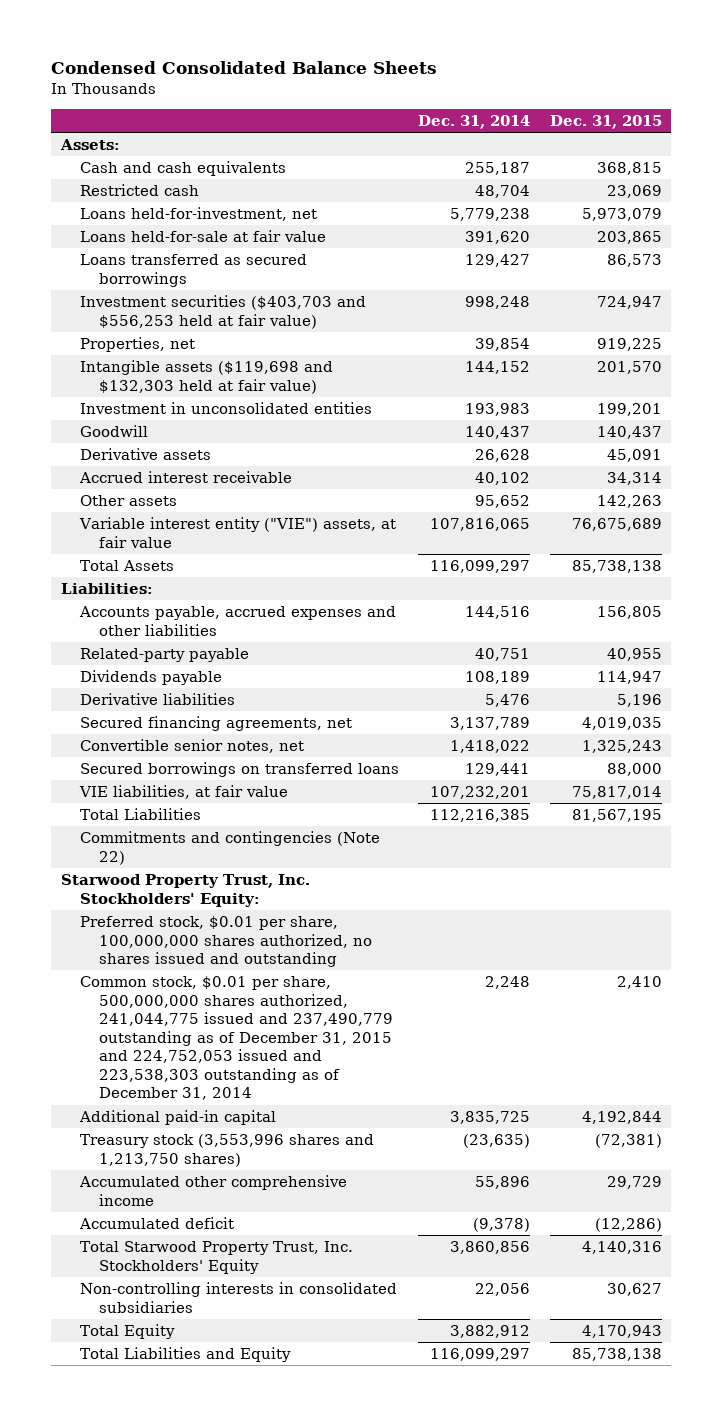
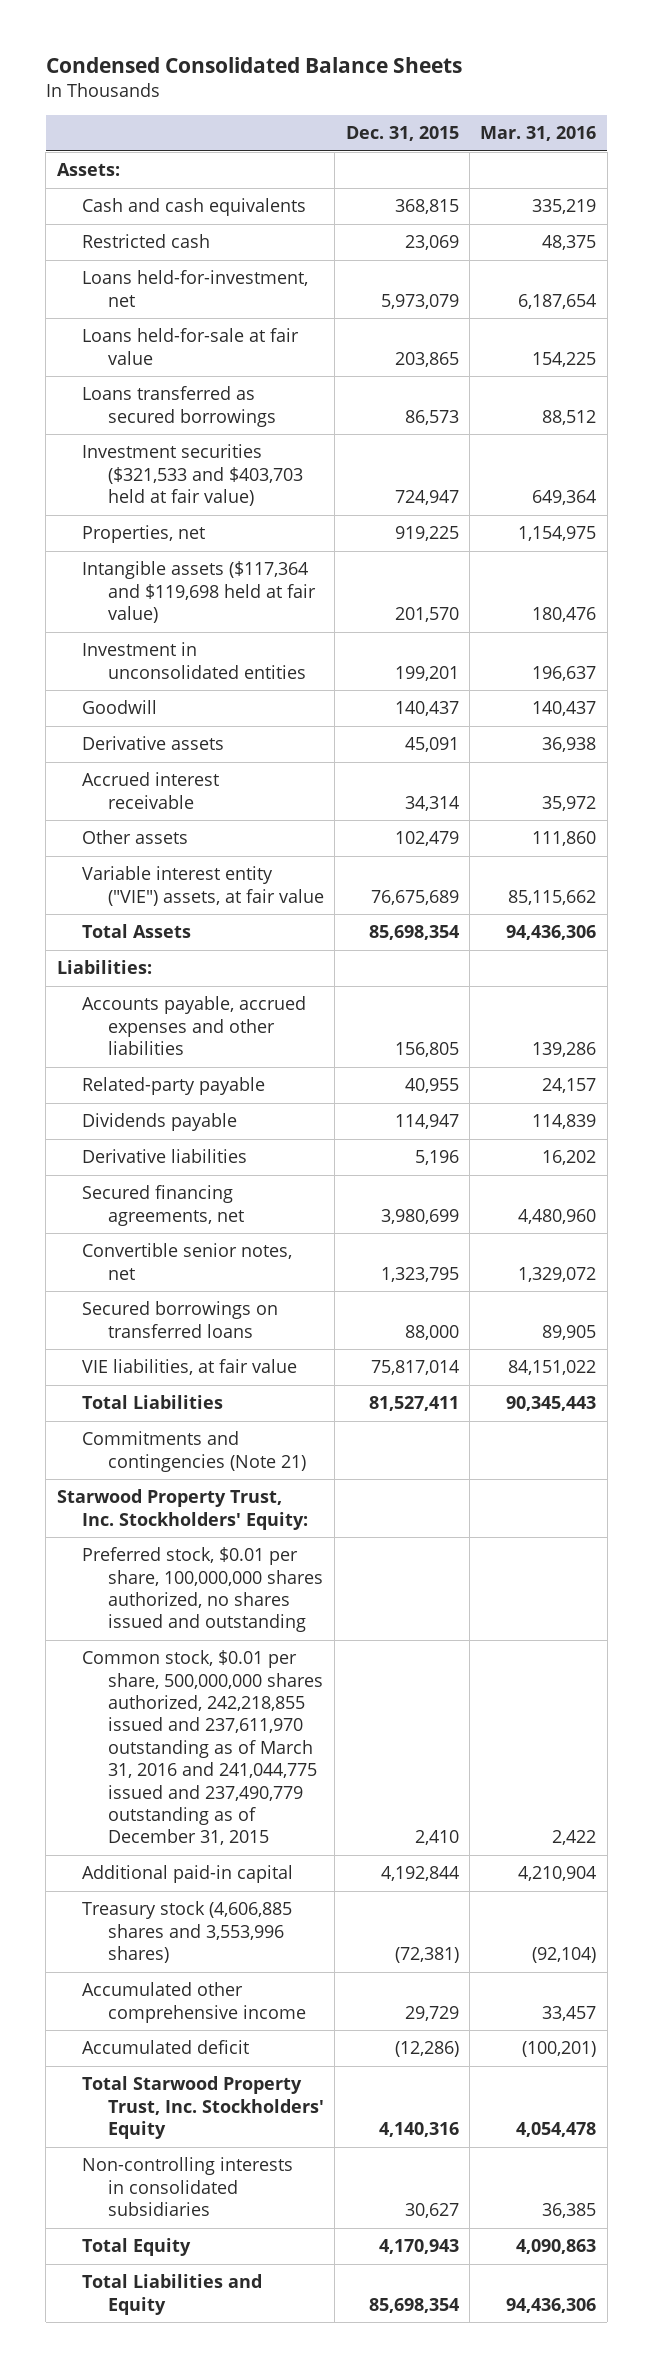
[418,115,531,130] Dec. 31, 2014 -> none
none -> [480,126,597,142] Mar. 31, 2016
[79,294,366,329] Investment securities ($403,703 and $556,253 held at fair value) -> [82,444,303,507] Investment securities ($321,533 and $403,703 held at fair value)
[79,359,333,394] Intangible assets ($119,698 and $132,303 held at fair value) -> [82,561,316,624] Intangible assets ($117,364 and $119,698 held at fair value)
[596,494,662,508] 142,263 -> [394,831,459,847] 102,479
[571,559,662,573] 85,738,138 -> [368,925,459,941] 85,698,354
[581,716,662,730] 4,019,035 -> [380,1208,459,1224] 3,980,699
[581,739,662,753] 1,325,243 -> [380,1266,459,1282] 1,323,795
[571,808,662,822] 81,567,195 -> [368,1396,459,1412] 81,527,411
[79,830,380,865] Commitments and contingencies (Note 22) -> [82,1431,306,1472] Commitments and contingencies (Note 21)
[79,975,393,1101] Common stock, $0.01 per share, 500,000,000 shares authorized, 241,044,775 issued and 237,490,779 outstanding as of December 31, 2015 and 224,752,053 issued and 223,538,303 outstanding as of December 31, 2014 -> [82,1650,323,1846] Common stock, $0.01 per share, 500,000,000 shares authorized, 242,218,855 issued and 237,611,970 outstanding as of March 31, 2016 and 241,044,775 issued and 237,490,779 outstanding as of December 31, 2015
[79,1133,374,1167] Treasury stock (3,553,996 shares and 1,213,750 shares) -> [82,1901,293,1964] Treasury stock (4,606,885 shares and 3,553,996 shares)
[571,1347,662,1361] 85,738,138 -> [368,2297,459,2313] 85,698,354

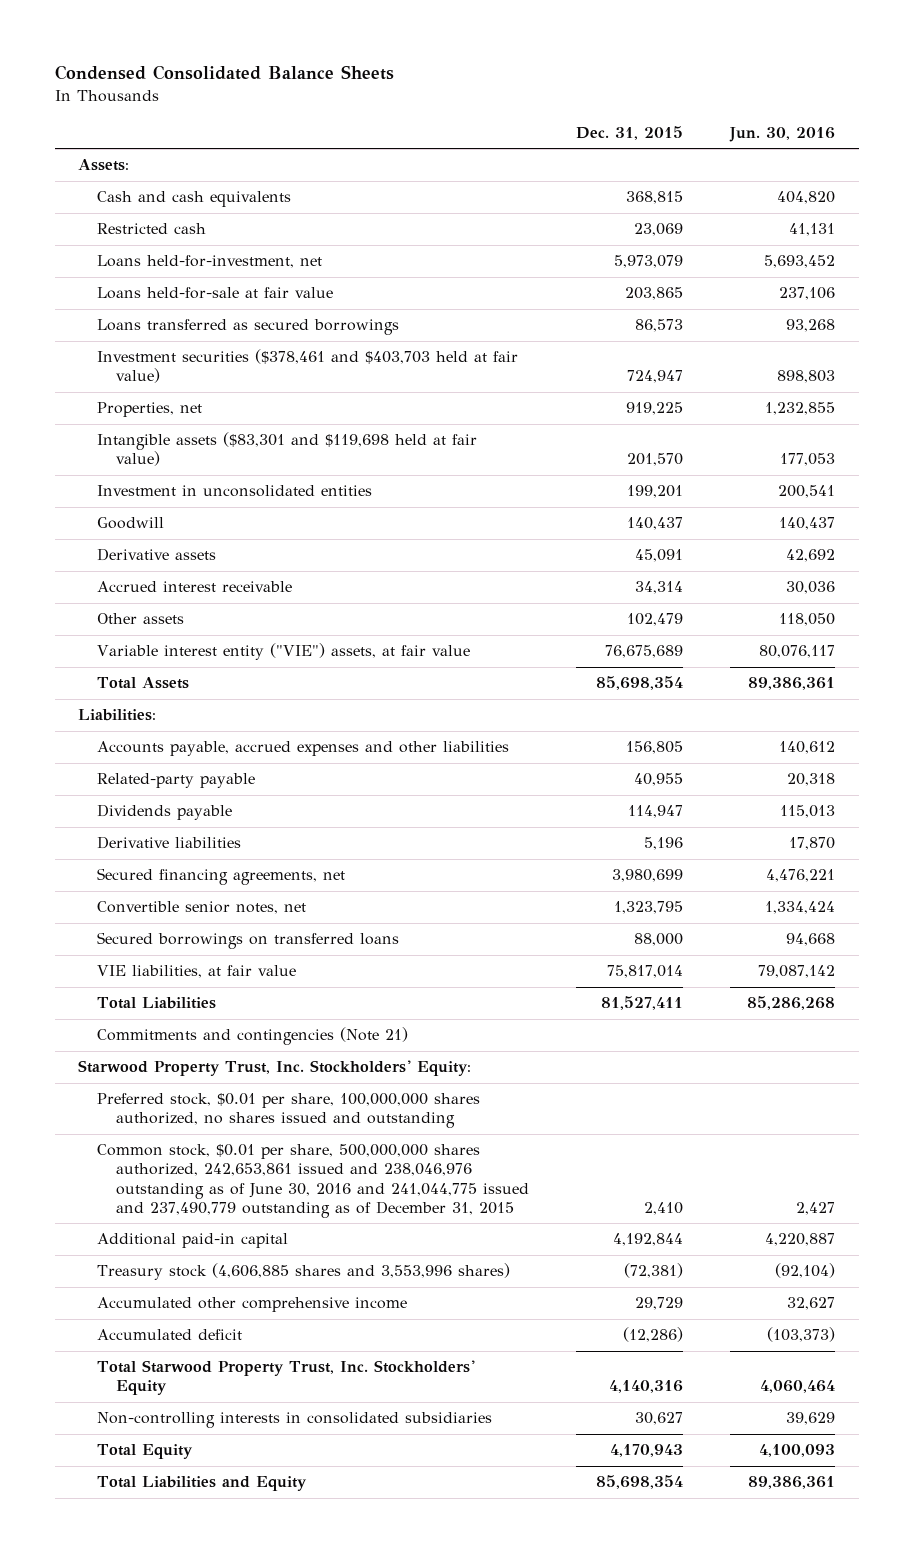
[480,126,597,142] Mar. 31, 2016 -> none
none -> [729,126,836,142] Jun. 30, 2016
[82,444,303,507] Investment securities ($321,533 and $403,703 held at fair value) -> [97,349,519,384] Investment securities ($378,461 and $403,703 held at fair value)
[82,561,316,624] Intangible assets ($117,364 and $119,698 held at fair value) -> [97,432,478,467] Intangible assets ($83,301 and $119,698 held at fair value)
[82,1650,323,1846] Common stock, $0.01 per share, 500,000,000 shares authorized, 242,218,855 issued and 237,611,970 outstanding as of March 31, 2016 and 241,044,775 issued and 237,490,779 outstanding as of December 31, 2015 -> [97,1144,530,1218] Common stock, $0.01 per share, 500,000,000 shares authorized, 242,653,861 issued and 238,046,976 outstanding as of June 30, 2016 and 241,044,775 issued and 237,490,779 outstanding as of December 31, 2015

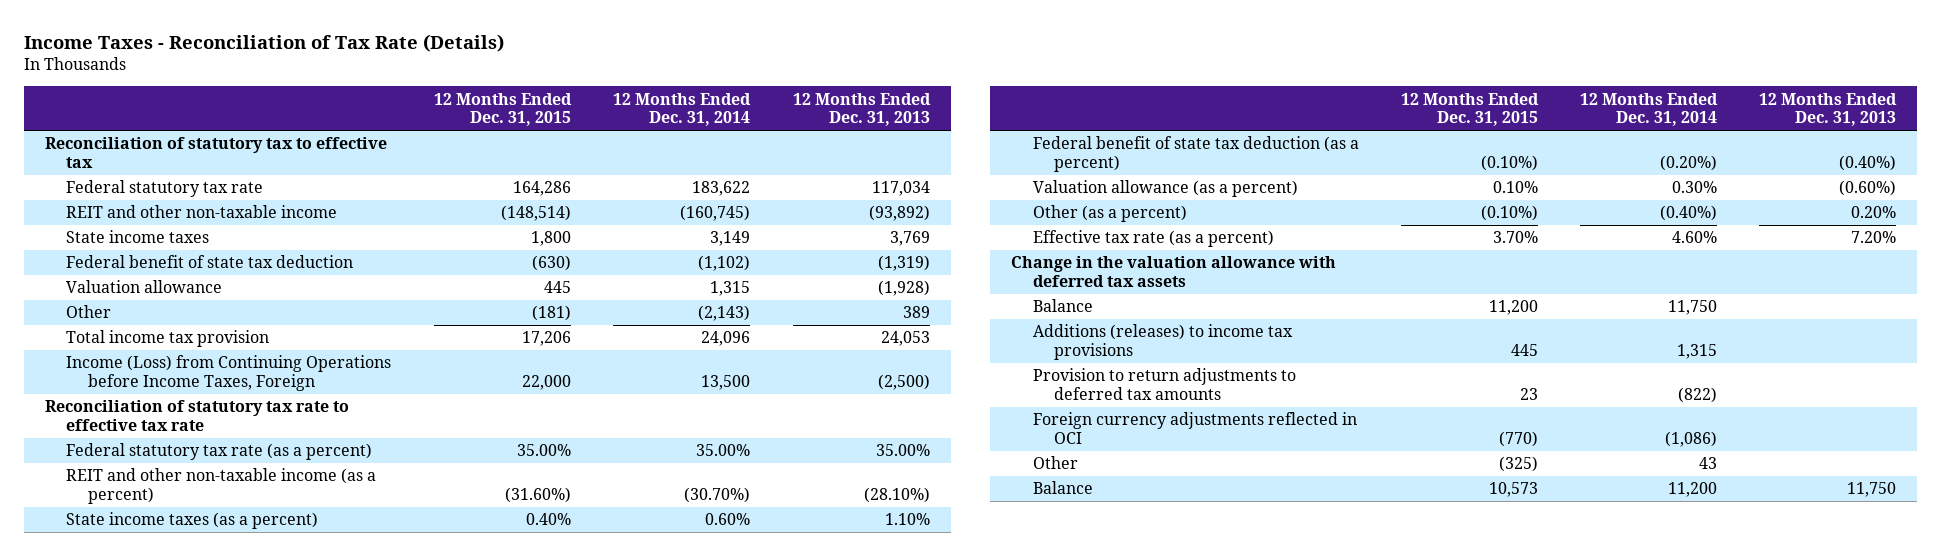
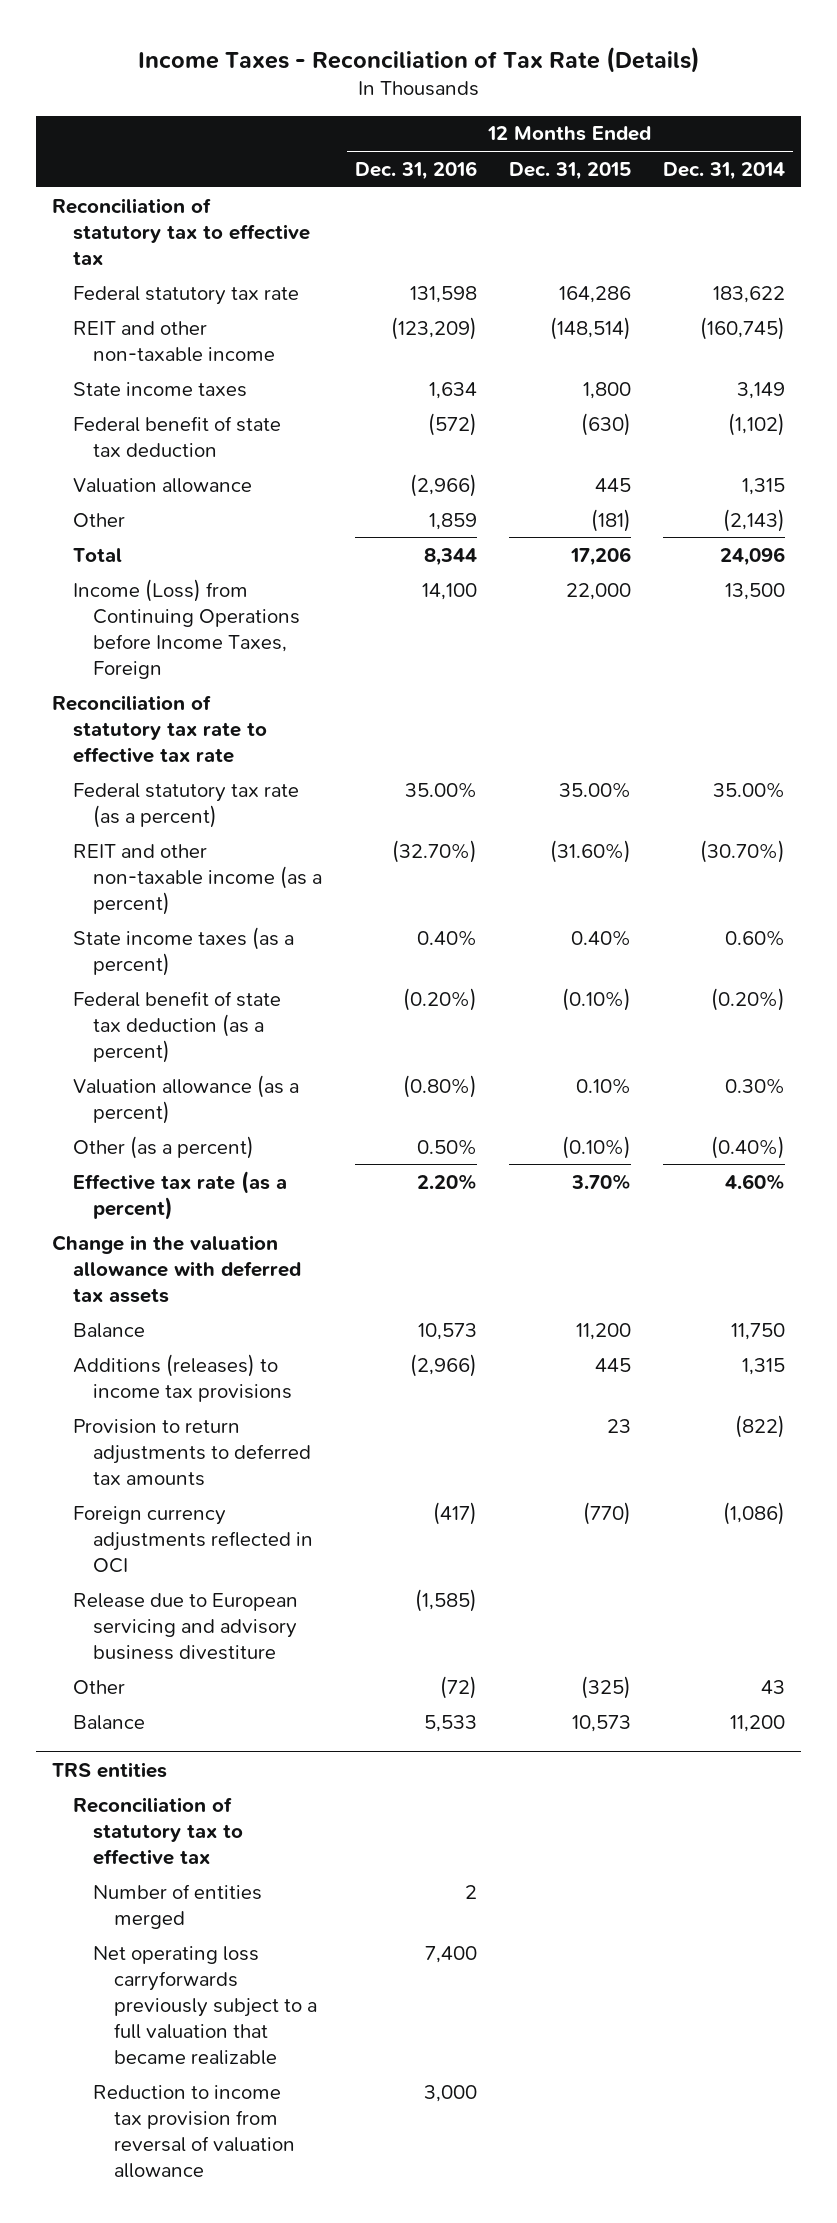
[792,92,931,127] 12 Months Ended Dec. 31, 2013 -> none
none -> [354,160,477,180] Dec. 31, 2016
[66,330,270,348] Total income tax provision -> [72,547,122,562] Total
none -> [72,1592,298,1660] Release due to European servicing and advisory business divestiture
none -> [52,1761,168,1778] TRS entities
none -> [72,1796,244,1865] Reconciliation of statutory tax to effective tax
none -> [93,1883,263,1929] Number of entities merged
none -> [93,1945,317,2065] Net operating loss carryforwards previously subject to a full valuation that became realizable
none -> [93,2084,295,2178] Reduction to income tax provision from reversal of valuation allowance

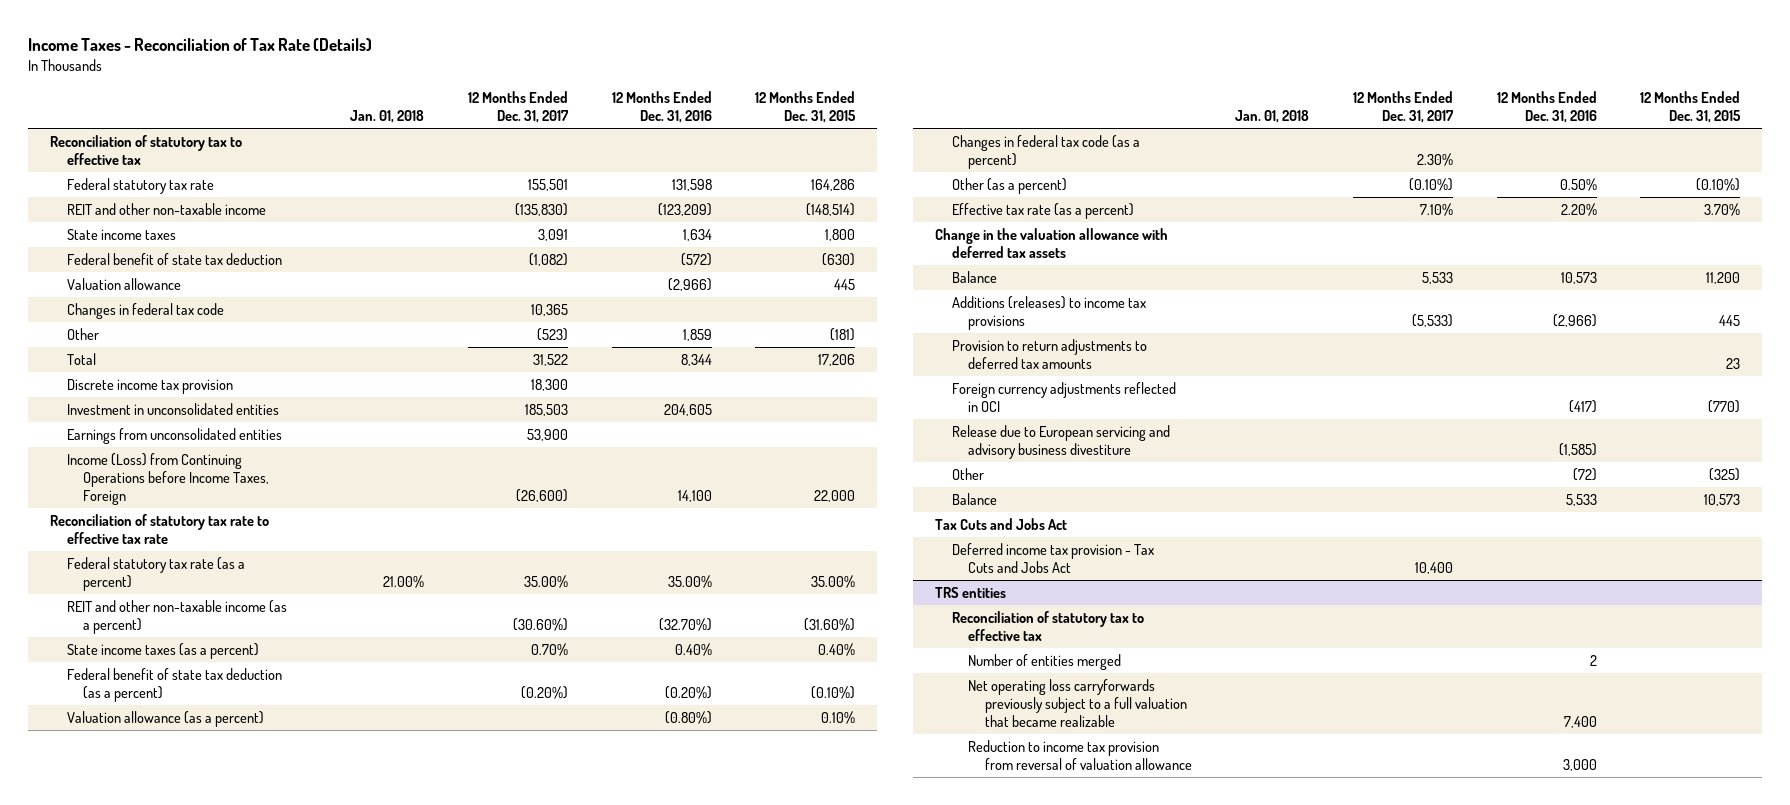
[662,161,785,180] Dec. 31, 2014 -> none
none -> [350,110,425,124] Jan. 01, 2018
none -> [468,90,570,124] 12 Months Ended Dec. 31, 2017
none -> [66,302,224,319] Changes in federal tax code
none -> [66,378,233,394] Discrete income tax provision
none -> [66,402,279,415] Investment in unconsolidated entities
none -> [66,427,282,444] Earnings from unconsolidated entities
none -> [951,134,1140,170] Changes in federal tax code (as a percent)
none -> [935,517,1068,530] Tax Cuts and Jobs Act
none -> [951,542,1154,574] Deferred income tax provision - Tax Cuts and Jobs Act

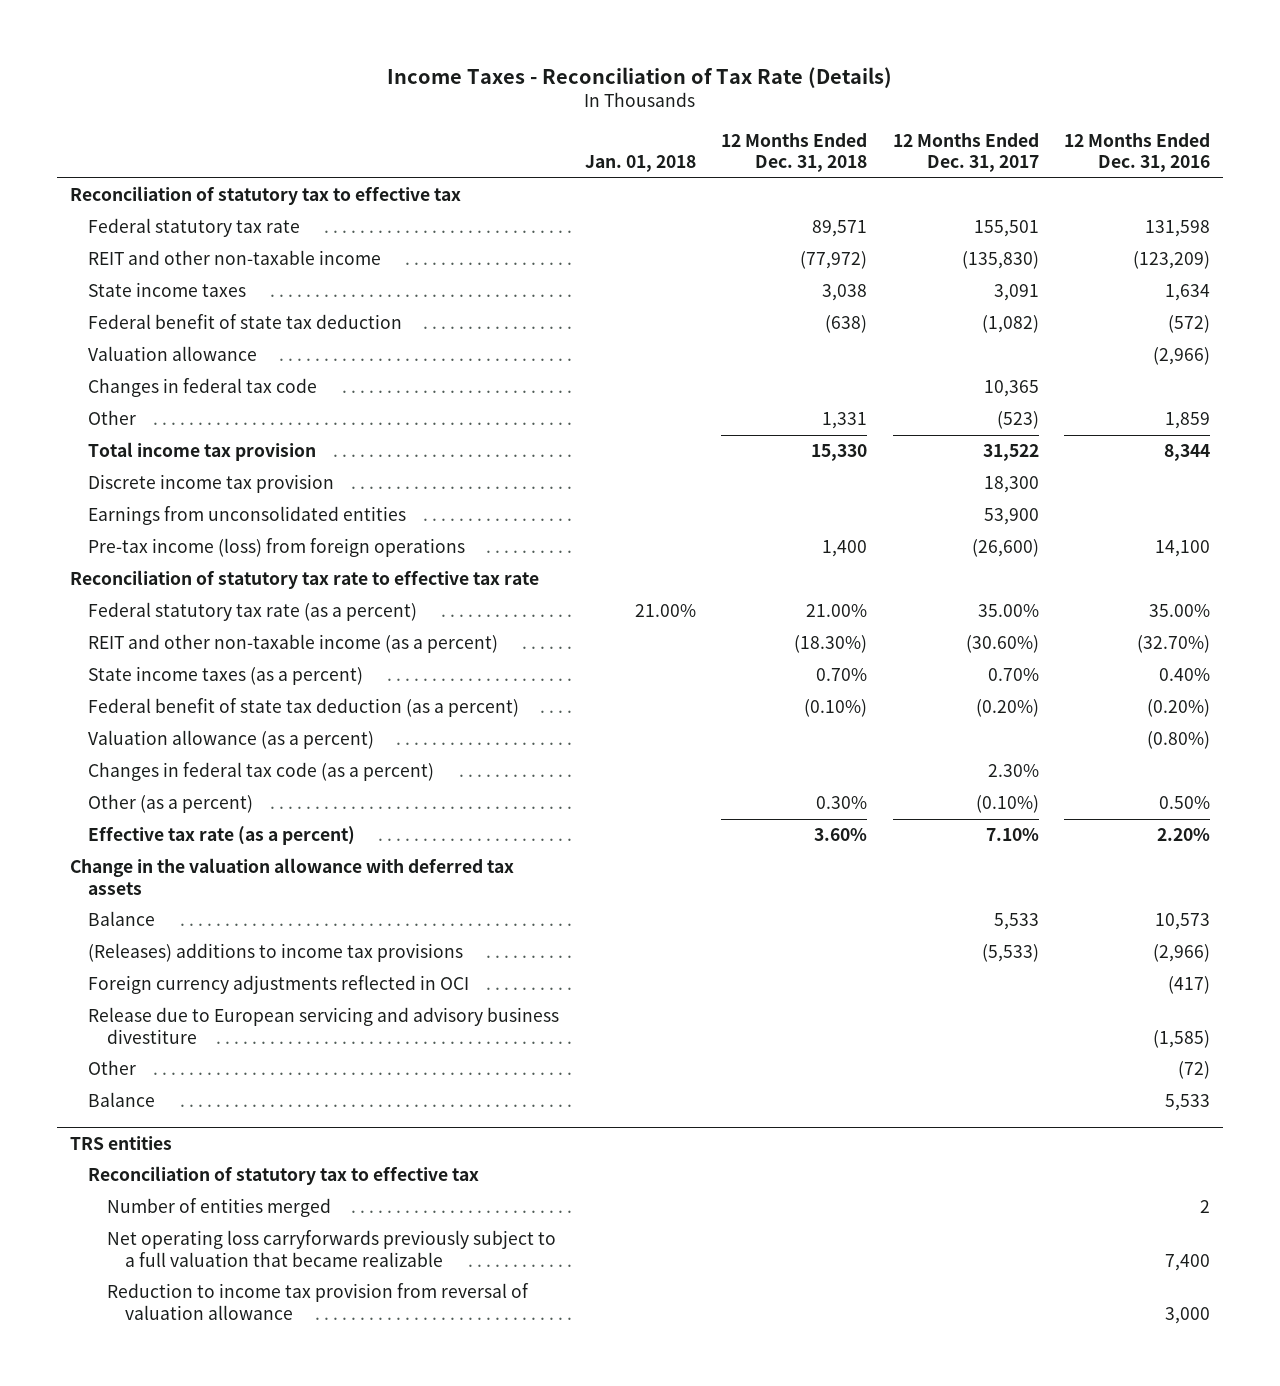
[755,90,857,124] 12 Months Ended Dec. 31, 2015 -> none
none -> [721,132,868,173] 12 Months Ended Dec. 31, 2018
[66,352,96,365] Total -> [88,442,317,462] Total income tax provision
[66,402,279,415] Investment in unconsolidated entities -> none
[66,452,270,506] Income (Loss) from Continuing Operations before Income Taxes, Foreign -> [88,538,466,558] Pre-tax income (loss) from foreign operations
[951,338,1147,370] Provision to return adjustments to deferred tax amounts -> none
[951,295,1146,331] Additions (releases) to income tax provisions -> [88,943,464,963] (Releases) additions to income tax provisions
[935,517,1068,530] Tax Cuts and Jobs Act -> none
[951,542,1154,574] Deferred income tax provision - Tax Cuts and Jobs Act -> none

